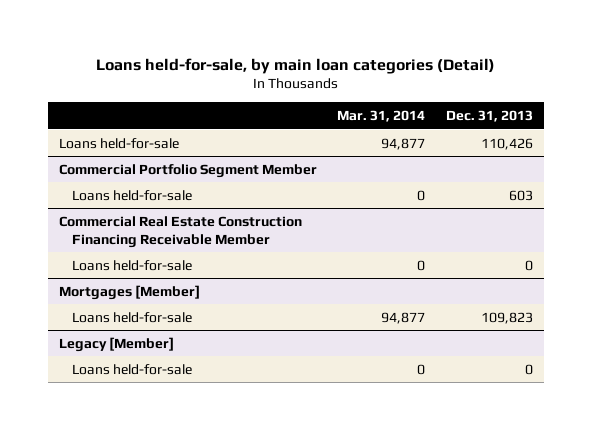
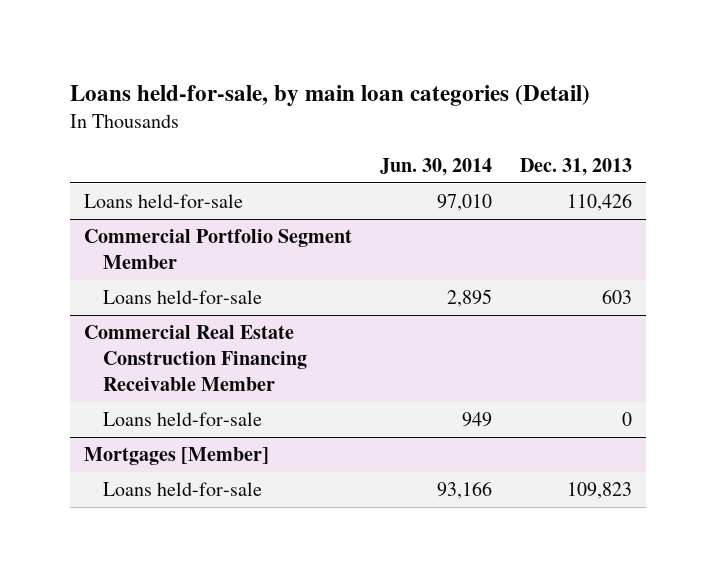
[337,109,426,122] Mar. 31, 2014 -> none
none -> [379,158,492,177] Jun. 30, 2014
[58,336,174,352] Legacy [Member] -> none
[71,363,192,375] Loans held-for-sale -> none

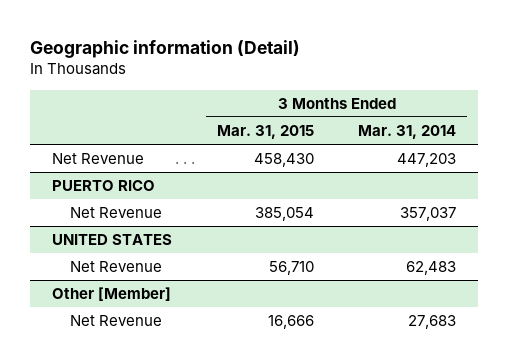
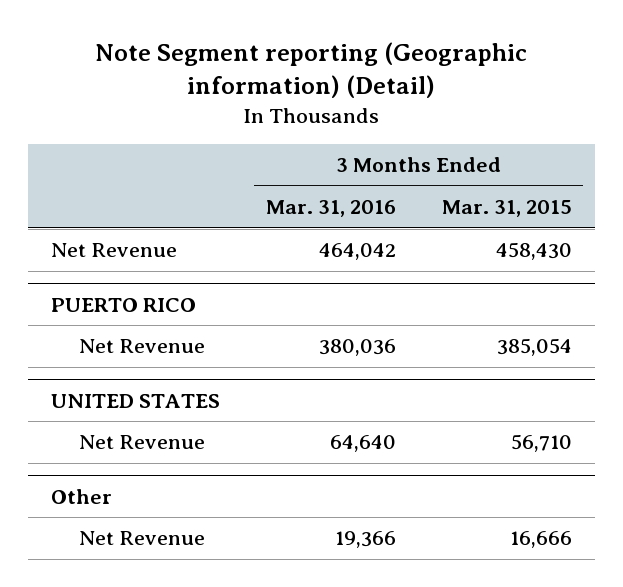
[30,39,301,58] Geographic information (Detail) -> [95,41,528,98] Note Segment reporting (Geographic information) (Detail)
[358,125,457,140] Mar. 31, 2014 -> none
none -> [265,199,396,217] Mar. 31, 2016
[52,287,172,302] Other [Member] -> [50,488,112,504] Other

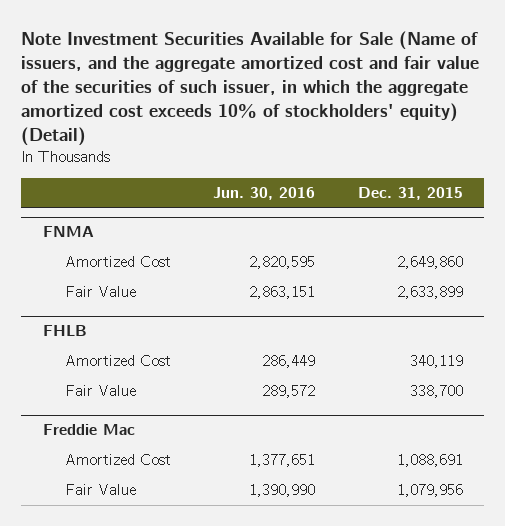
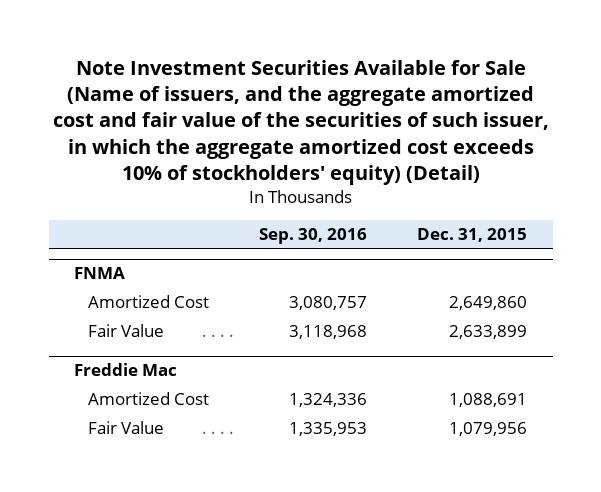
[213,186,316,200] Jun. 30, 2016 -> none
none -> [259,228,368,245] Sep. 30, 2016
[42,325,87,337] FHLB -> none
[64,355,171,367] Amortized Cost -> none
[64,385,136,397] Fair Value -> none

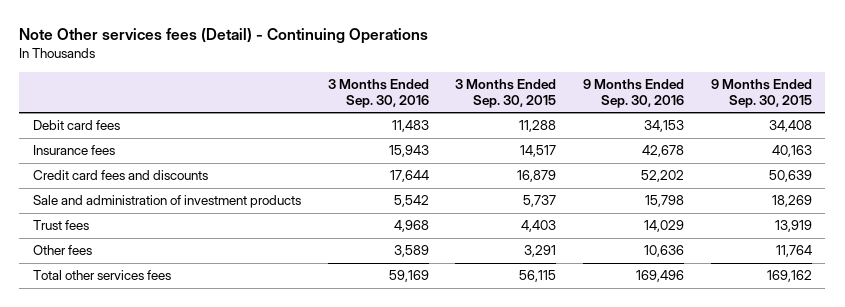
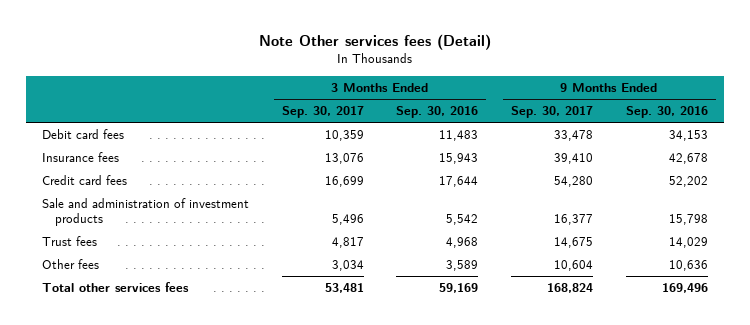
[19,28,429,45] Note Other services fees (Detail) - Continuing Operations -> [258,33,491,50] Note Other services fees (Detail)
[455,78,557,108] 3 Months Ended Sep. 30, 2015 -> none
[711,78,813,108] 9 Months Ended Sep. 30, 2015 -> none
none -> [281,106,364,119] Sep. 30, 2017
none -> [510,106,593,119] Sep. 30, 2017
[32,170,208,181] Credit card fees and discounts -> [42,175,128,186] Credit card fees

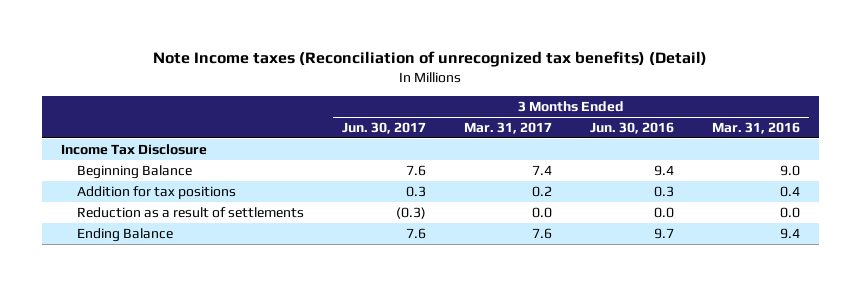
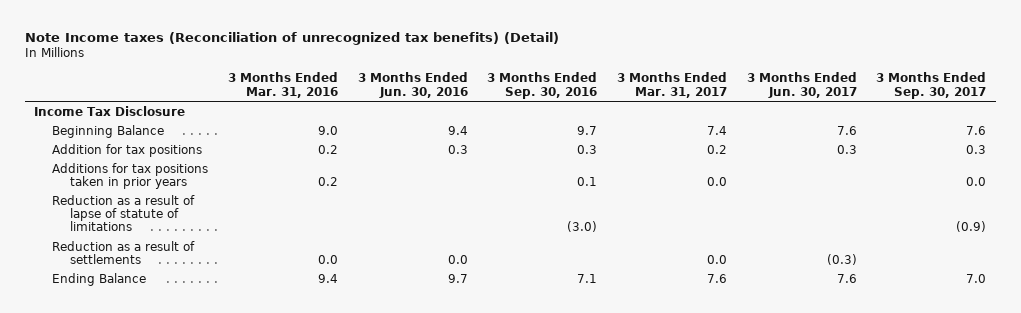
none -> [487,72,598,99] 3 Months Ended Sep. 30, 2016
none -> [876,72,987,99] 3 Months Ended Sep. 30, 2017
[779,185,800,197] 0.4 -> [318,144,339,154] 0.2
none -> [52,162,209,189] Additions for tax positions taken in prior years
none -> [52,194,196,232] Reduction as a result of lapse of statute of limitations

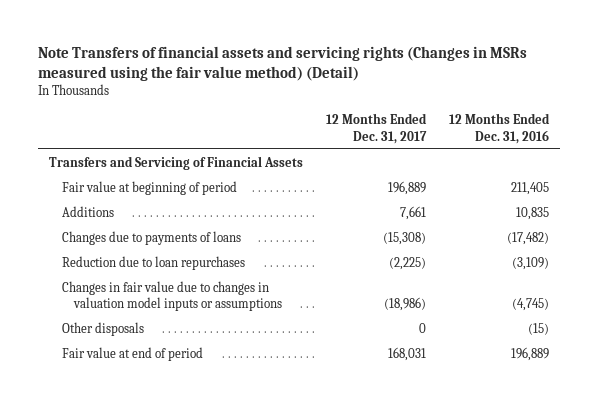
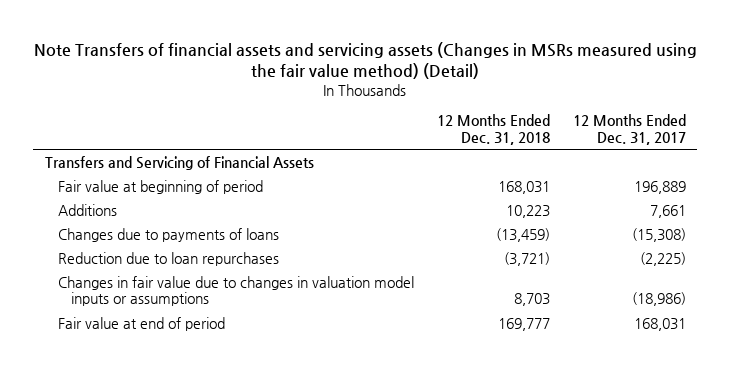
[38,45,528,81] Note Transfers of financial assets and servicing rights (Changes in MSRs measured using the fair value method) (Detail) -> [34,41,698,80] Note Transfers of financial assets and servicing assets (Changes in MSRs measured using the fair value method) (Detail)
[449,113,551,144] 12 Months Ended Dec. 31, 2016 -> none
none -> [436,114,550,145] 12 Months Ended Dec. 31, 2018
[61,321,144,336] Other disposals -> none

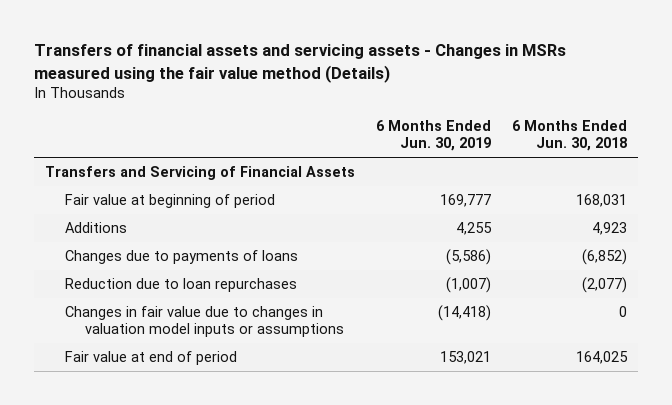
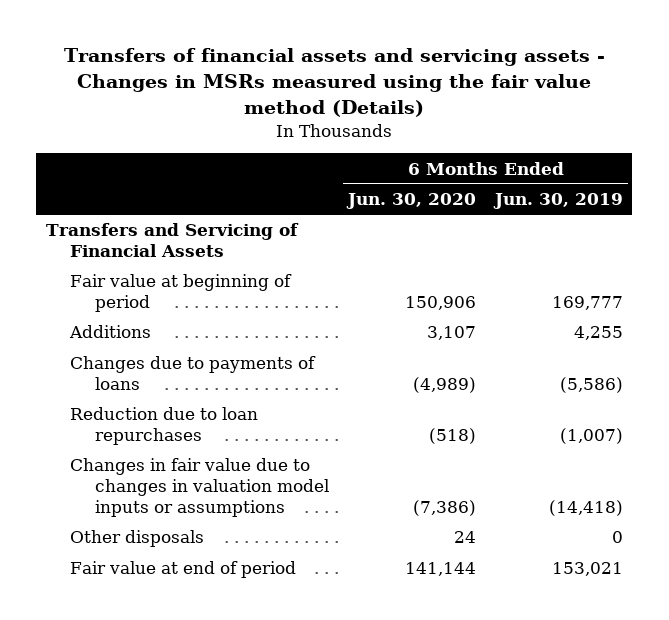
[512,120,628,152] 6 Months Ended Jun. 30, 2018 -> none
none -> [346,193,477,210] Jun. 30, 2020
none -> [70,530,205,548] Other disposals

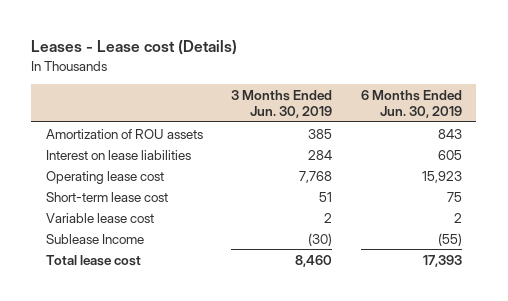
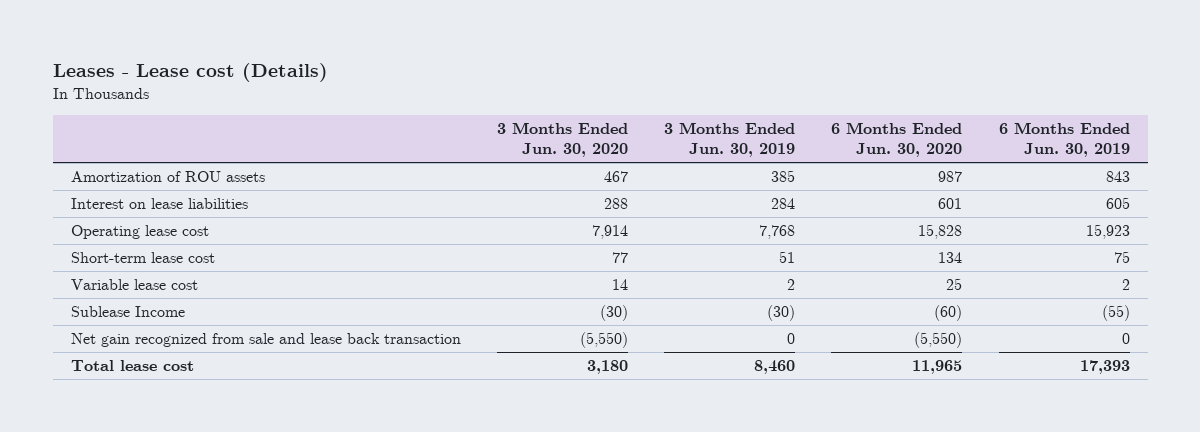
none -> [496,121,628,158] 3 Months Ended Jun. 30, 2020
none -> [831,121,963,158] 6 Months Ended Jun. 30, 2020
none -> [70,333,461,348] Net gain recognized from sale and lease back transaction

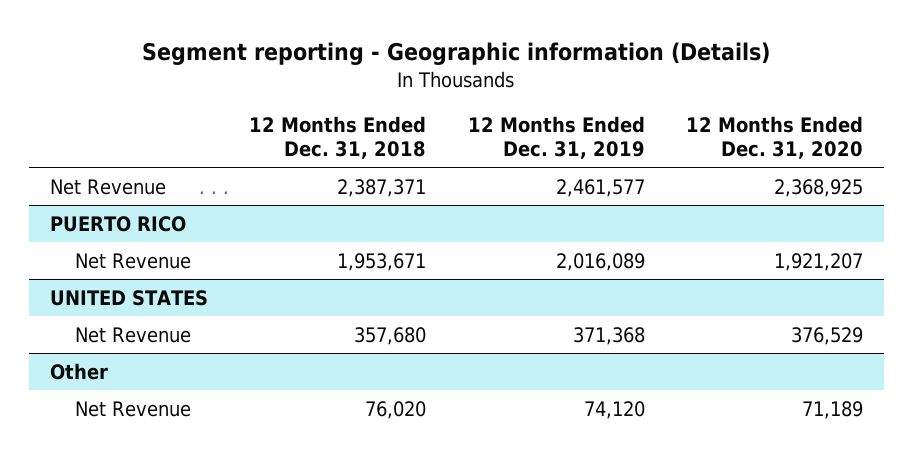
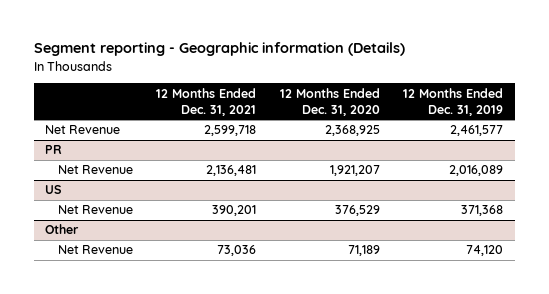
[249,116,427,160] 12 Months Ended Dec. 31, 2018 -> none
none -> [156,87,257,116] 12 Months Ended Dec. 31, 2021
[49,215,186,232] PUERTO RICO -> [45,145,63,155] PR
[49,289,208,306] UNITED STATES -> [45,185,62,195] US

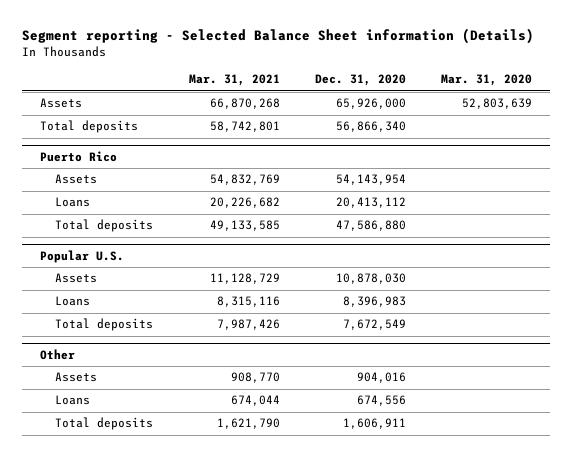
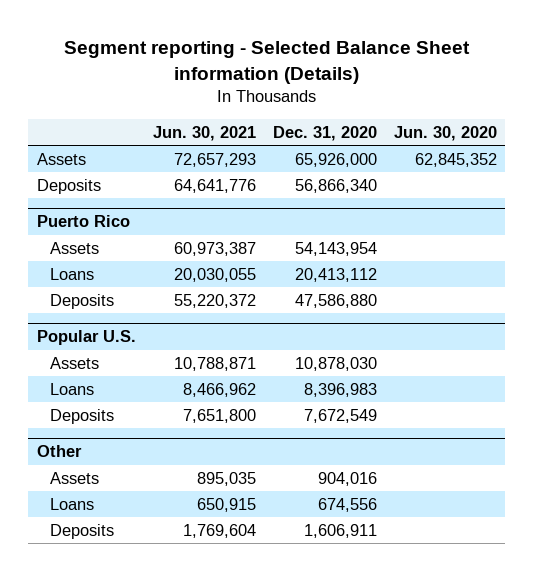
[188,74,280,87] Mar. 31, 2021 -> none
[441,74,533,87] Mar. 31, 2020 -> none
none -> [152,125,256,141] Jun. 30, 2021
none -> [393,125,497,141] Jun. 30, 2020
[39,120,138,134] Total deposits -> [36,178,101,194] Deposits
[55,219,154,233] Total deposits -> [49,293,114,309] Deposits
[55,318,154,332] Total deposits -> [49,408,114,424] Deposits
[55,417,154,431] Total deposits -> [49,523,114,539] Deposits

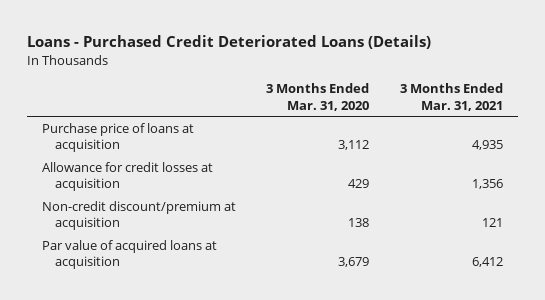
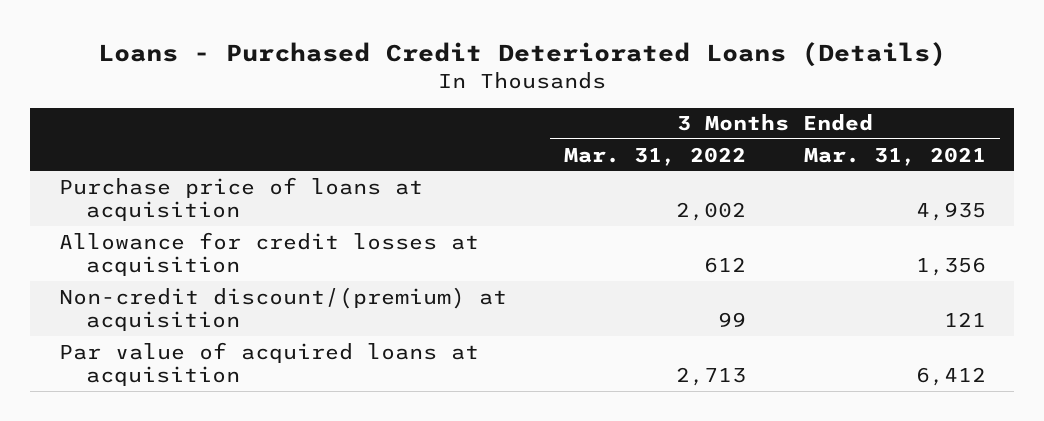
[266,83,370,111] 3 Months Ended Mar. 31, 2020 -> none
none -> [564,146,747,166] Mar. 31, 2022
[42,200,237,231] Non-credit discount/premium at acquisition -> [58,286,507,332] Non-credit discount/(premium) at acquisition

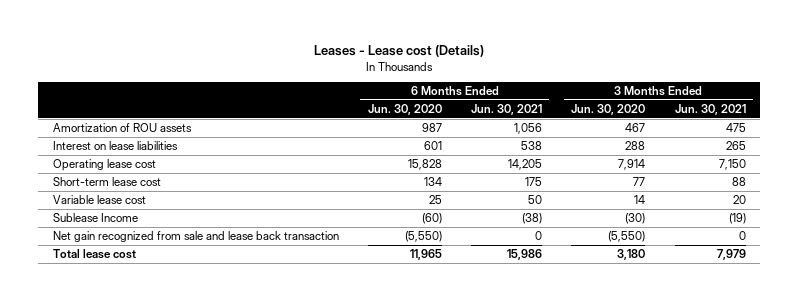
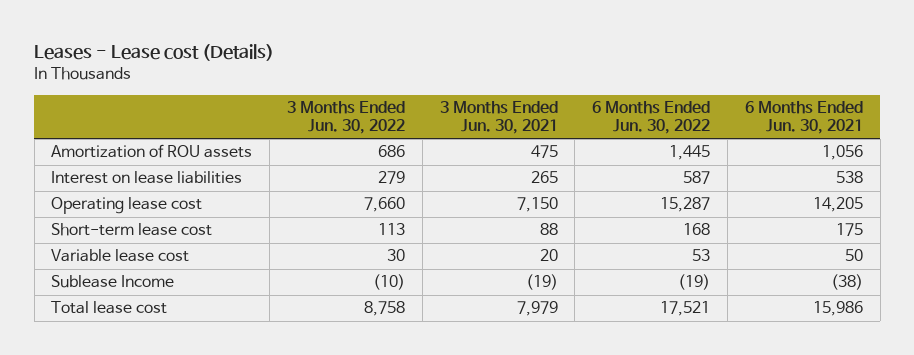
[367,103,442,115] Jun. 30, 2020 -> none
[571,103,646,115] Jun. 30, 2020 -> none
none -> [286,101,405,135] 3 Months Ended Jun. 30, 2022
none -> [592,101,711,135] 6 Months Ended Jun. 30, 2022
[52,231,339,243] Net gain recognized from sale and lease back transaction -> none

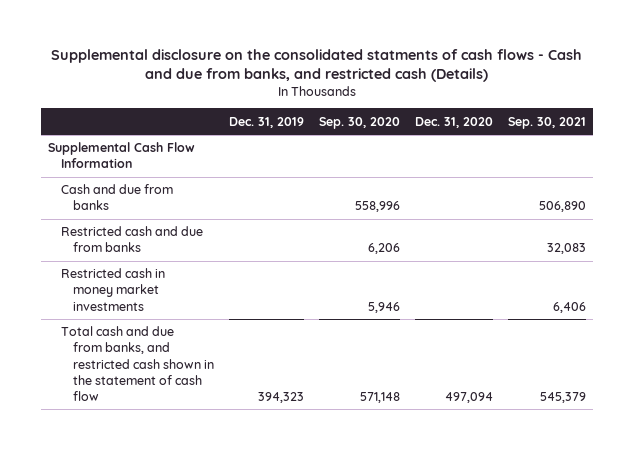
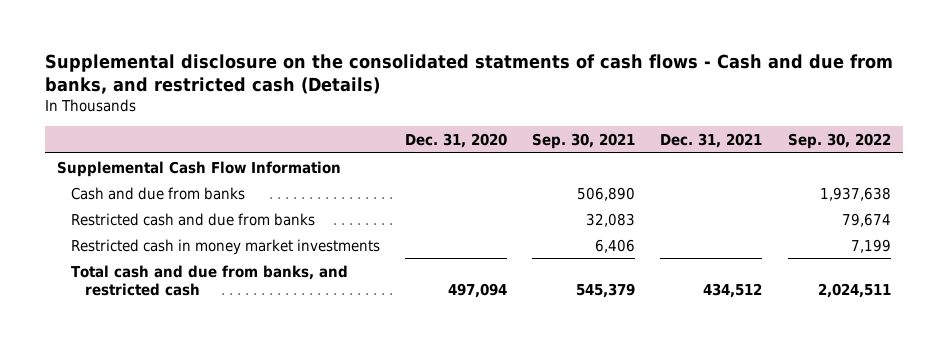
[229,116,305,128] Dec. 31, 2019 -> none
[319,116,401,129] Sep. 30, 2020 -> none
none -> [660,133,763,149] Dec. 31, 2021
none -> [787,133,891,150] Sep. 30, 2022
[60,326,215,401] Total cash and due from banks, and restricted cash shown in the statement of cash flow -> [70,264,348,297] Total cash and due from banks, and restricted cash

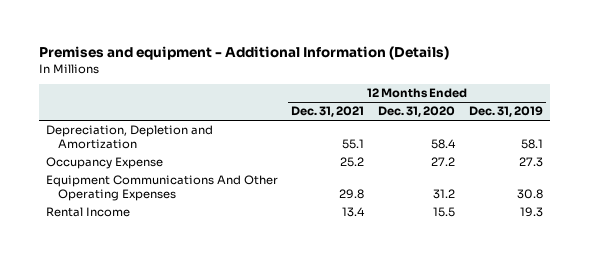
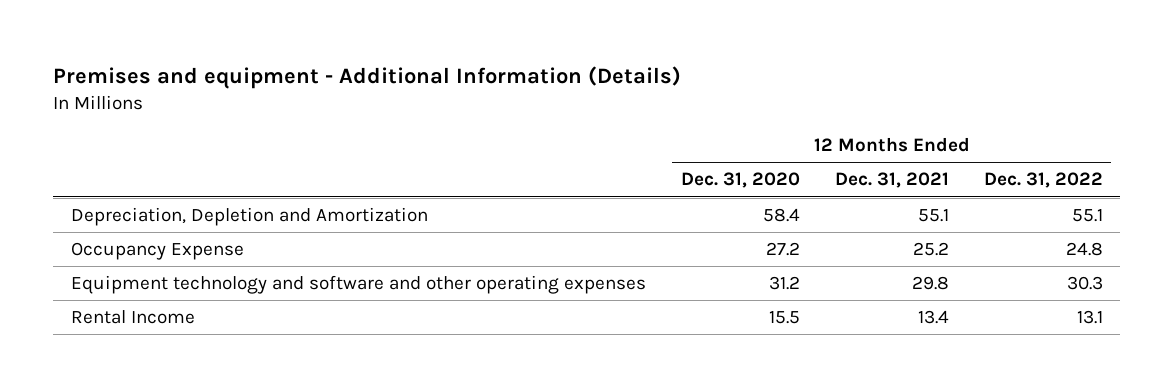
[468,106,543,118] Dec. 31, 2019 -> none
none -> [983,172,1103,189] Dec. 31, 2022
[45,175,278,202] Equipment Communications And Other Operating Expenses -> [70,275,646,295] Equipment technology and software and other operating expenses

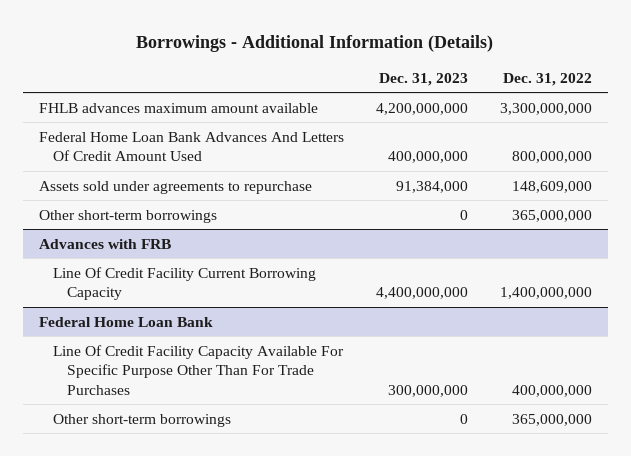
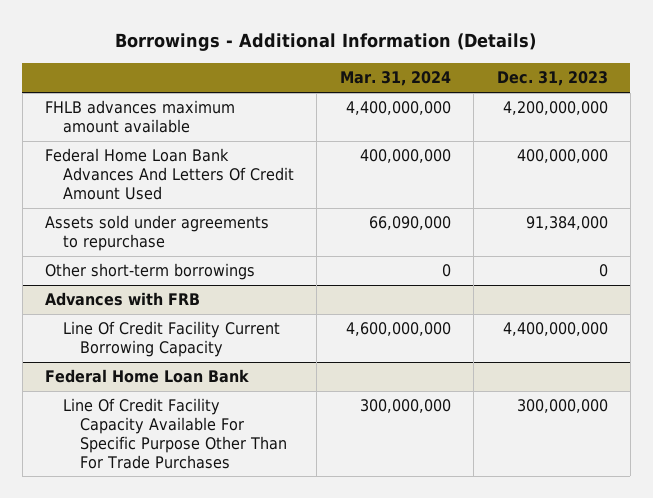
[502,72,592,86] Dec. 31, 2022 -> none
none -> [339,71,451,87] Mar. 31, 2024
[52,413,231,427] Other short-term borrowings -> none

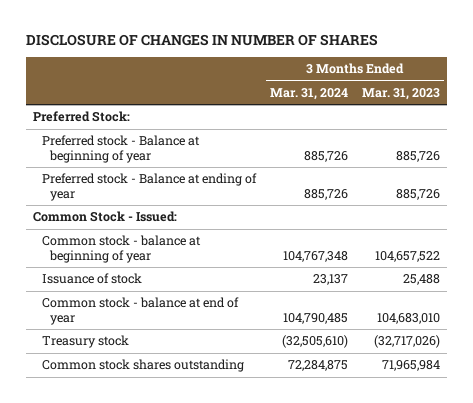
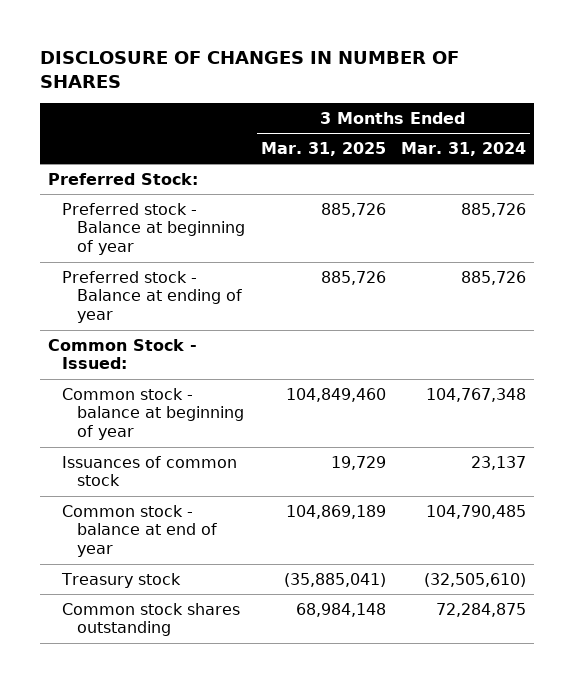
[362,87,441,100] Mar. 31, 2023 -> none
none -> [260,142,386,157] Mar. 31, 2025
[41,273,142,285] Issuance of stock -> [62,455,238,487] Issuances of common stock

